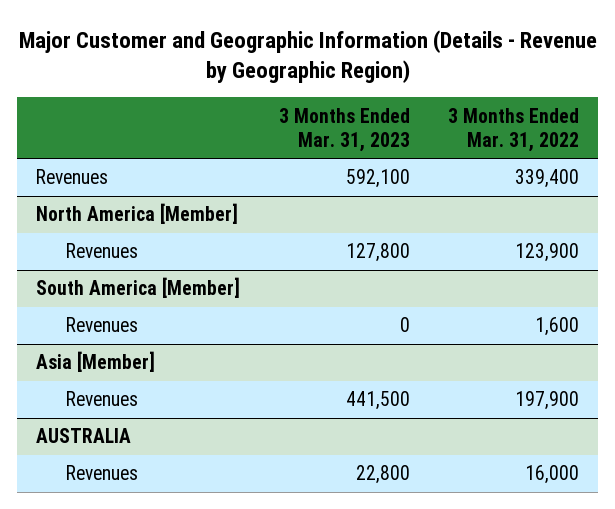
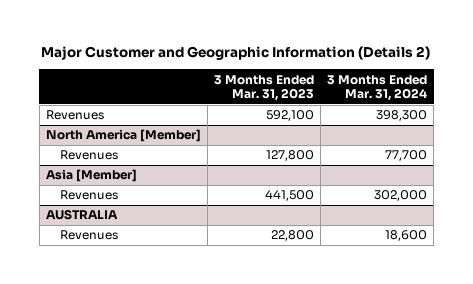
[18,29,597,83] Major Customer and Geographic Information (Details - Revenue by Geographic Region) -> [41,46,431,61] Major Customer and Geographic Information (Details 2)
[447,107,579,152] 3 Months Ended Mar. 31, 2022 -> none
none -> [327,74,428,102] 3 Months Ended Mar. 31, 2024
[36,277,241,299] South America [Member] -> none
[66,317,139,333] Revenues -> none

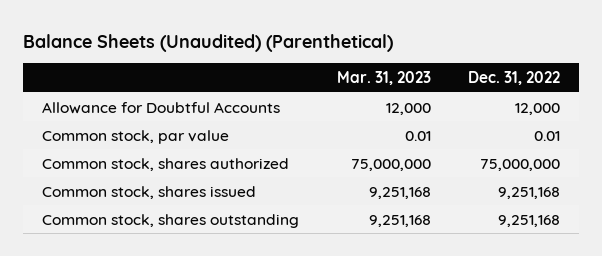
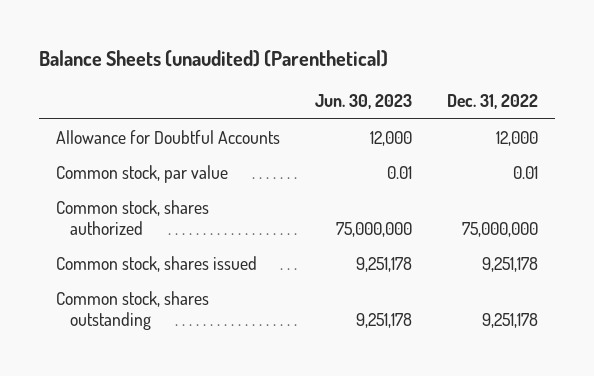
[23,33,394,52] Balance Sheets (Unaudited) (Parenthetical) -> [38,49,388,67] Balance Sheets (unaudited) (Parenthetical)
[336,71,431,86] Mar. 31, 2023 -> none
none -> [314,94,412,110] Jun. 30, 2023
[498,186,561,199] 9,251,168 -> [481,256,538,272] 9,251,178
[498,214,561,227] 9,251,168 -> [481,312,538,328] 9,251,178

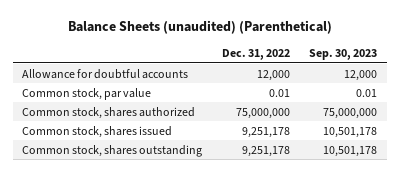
[314,94,412,110] Jun. 30, 2023 -> none
none -> [309,49,378,61] Sep. 30, 2023
[56,129,281,144] Allowance for Doubtful Accounts -> [22,68,189,79] Allowance for doubtful accounts

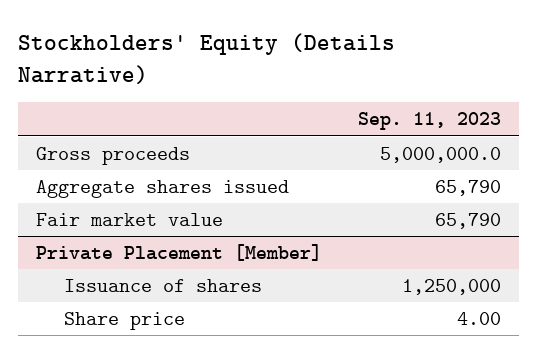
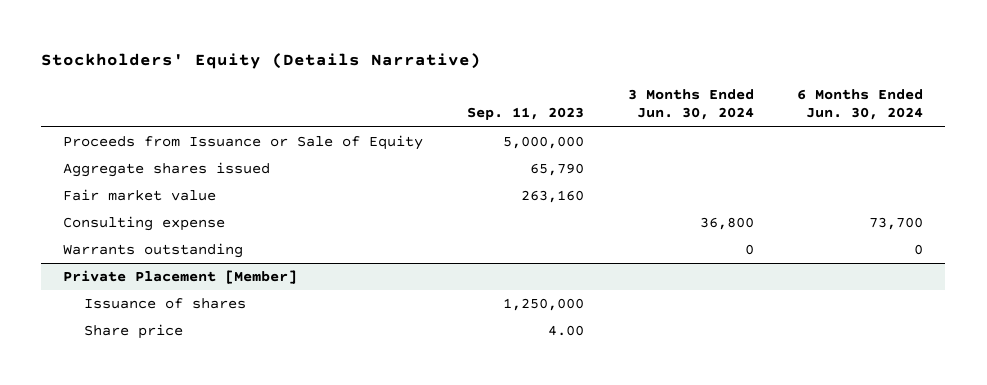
none -> [627,89,754,121] 3 Months Ended Jun. 30, 2024
none -> [797,89,924,121] 6 Months Ended Jun. 30, 2024
[35,146,190,165] Gross proceeds -> none
none -> [63,135,424,151] Proceeds from Issuance or Sale of Equity
[434,212,501,229] 65,790 -> [521,190,585,204] 263,160
none -> [63,216,226,232] Consulting expense
none -> [63,243,244,259] Warrants outstanding

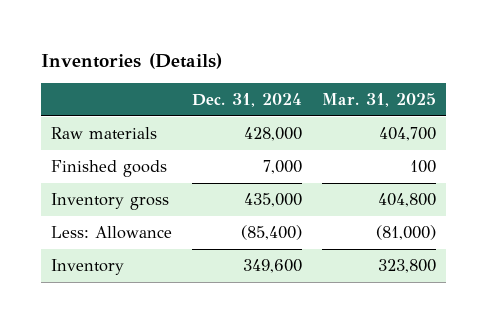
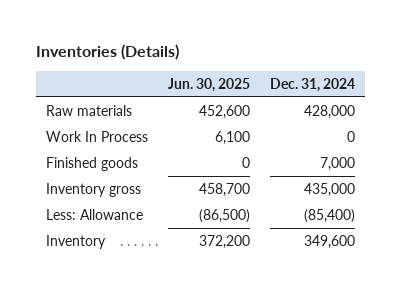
[321,93,436,108] Mar. 31, 2025 -> none
none -> [167,77,250,92] Jun. 30, 2025
none -> [46,130,149,142] Work In Process

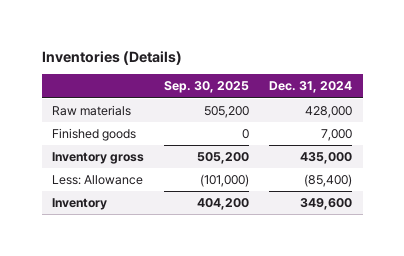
[167,77,250,92] Jun. 30, 2025 -> none
none -> [164,81,250,94] Sep. 30, 2025
[46,130,149,142] Work In Process -> none

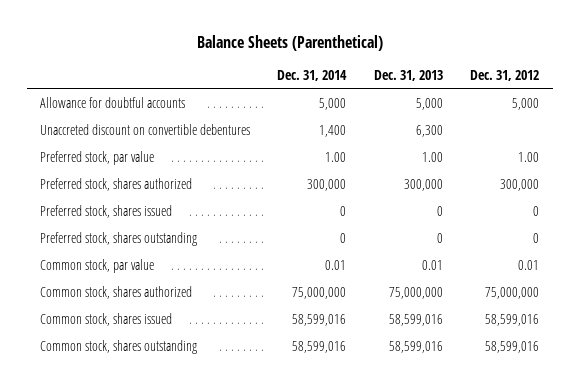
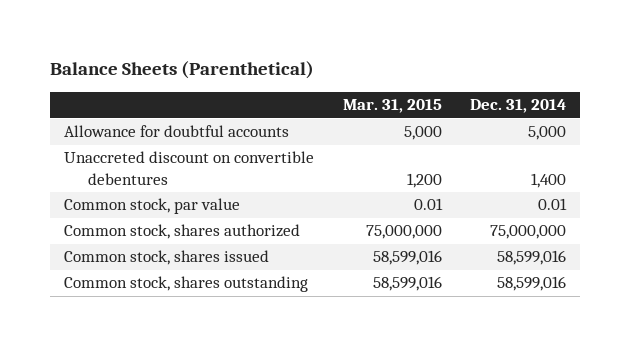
[373,70,443,82] Dec. 31, 2013 -> none
[469,70,539,82] Dec. 31, 2012 -> none
none -> [342,99,442,114] Mar. 31, 2015
[40,151,155,166] Preferred stock, par value -> none
[40,178,193,192] Preferred stock, shares authorized -> none
[40,205,173,219] Preferred stock, shares issued -> none
[40,232,198,247] Preferred stock, shares outstanding -> none

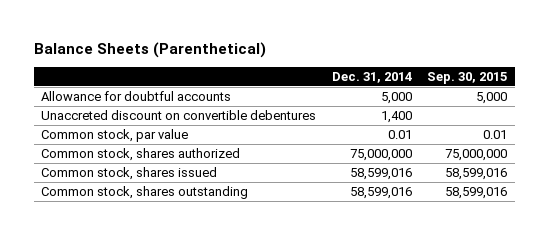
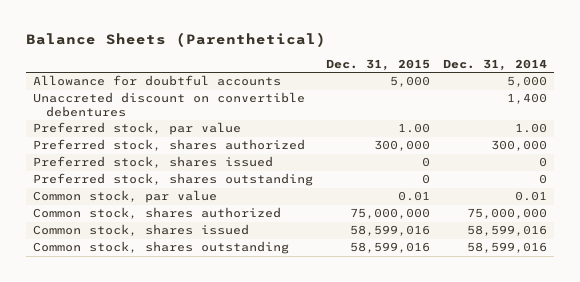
[426,72,507,85] Sep. 30, 2015 -> none
none -> [325,58,430,71] Dec. 31, 2015
none -> [32,122,241,136] Preferred stock, par value
none -> [32,139,305,152] Preferred stock, shares authorized
none -> [32,156,273,169] Preferred stock, shares issued
none -> [32,173,313,187] Preferred stock, shares outstanding

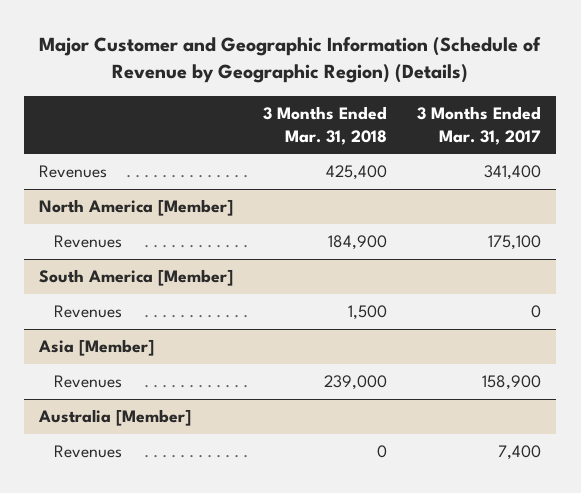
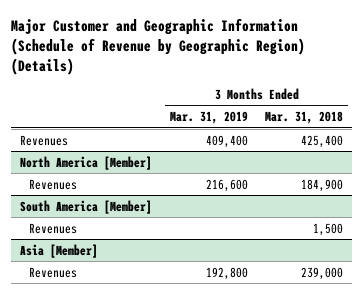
[417,106,542,145] 3 Months Ended Mar. 31, 2017 -> none
none -> [169,111,248,125] Mar. 31, 2019
[38,409,192,427] Australia [Member] -> none
[54,445,123,459] Revenues -> none

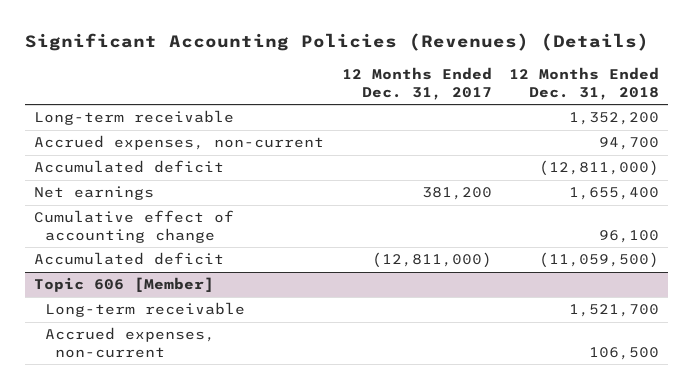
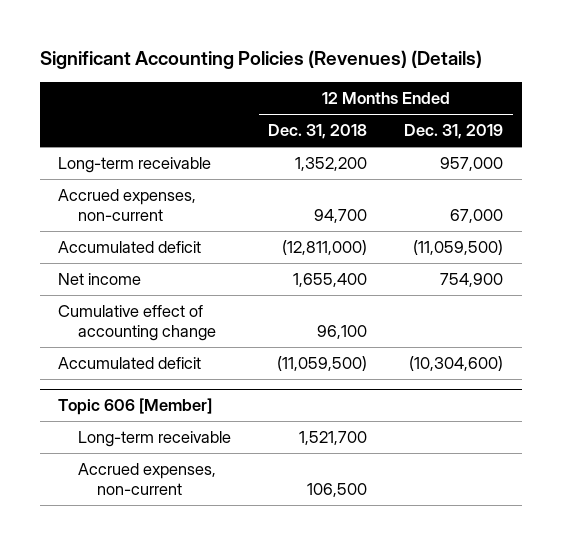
[341,67,492,100] 12 Months Ended Dec. 31, 2017 -> none
none -> [404,124,504,140] Dec. 31, 2019
[34,186,155,201] Net earnings -> [58,273,142,286] Net income

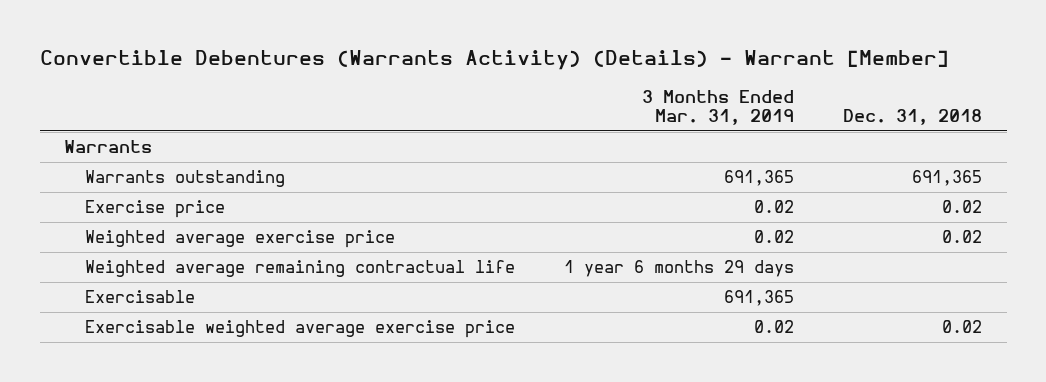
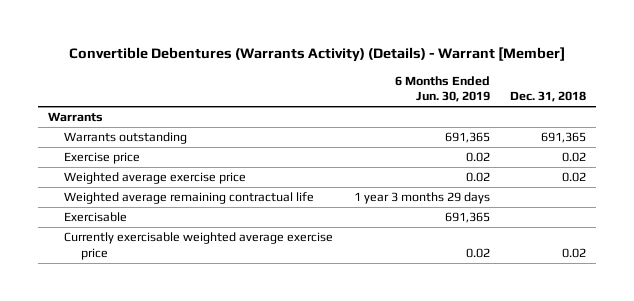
[642,90,795,126] 3 Months Ended Mar. 31, 2019 -> none
none -> [394,75,490,103] 6 Months Ended Jun. 30, 2019
[85,320,516,339] Exercisable weighted average exercise price -> [64,232,334,260] Currently exercisable weighted average exercise price

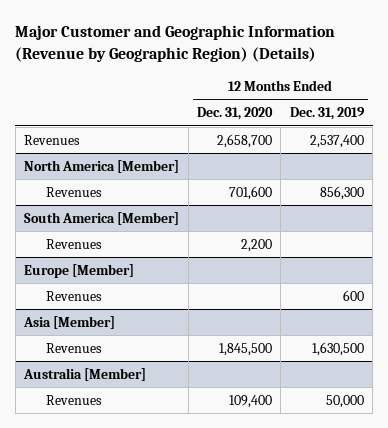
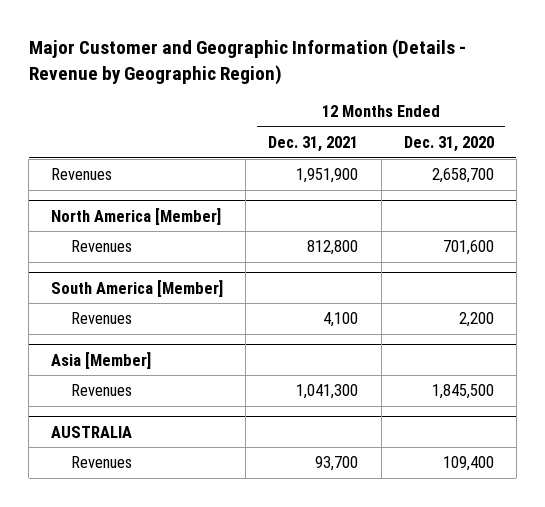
[15,25,336,63] Major Customer and Geographic Information (Revenue by Geographic Region) (Details) -> [28,39,466,85] Major Customer and Geographic Information (Details - Revenue by Geographic Region)
[289,107,365,121] Dec. 31, 2019 -> none
none -> [268,136,359,153] Dec. 31, 2021
[24,263,135,278] Europe [Member] -> none
[45,290,102,301] Revenues -> none
[23,367,147,381] Australia [Member] -> [51,425,133,438] AUSTRALIA

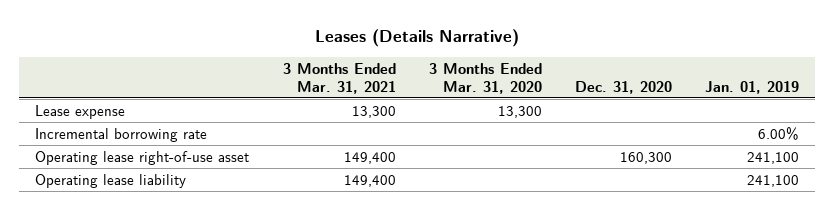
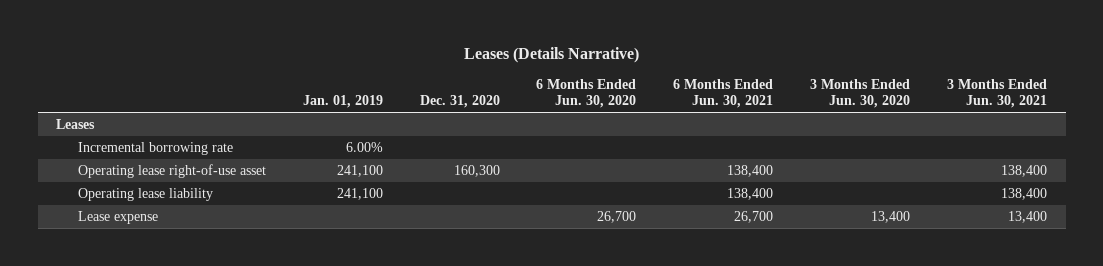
[282,62,396,94] 3 Months Ended Mar. 31, 2021 -> none
[428,62,542,94] 3 Months Ended Mar. 31, 2020 -> none
none -> [536,78,637,109] 6 Months Ended Jun. 30, 2020
none -> [673,78,774,109] 6 Months Ended Jun. 30, 2021
none -> [810,78,911,109] 3 Months Ended Jun. 30, 2020
none -> [947,78,1048,109] 3 Months Ended Jun. 30, 2021
none -> [56,118,96,129] Leases
[35,104,126,119] Lease expense -> [77,210,158,224] Lease expense

